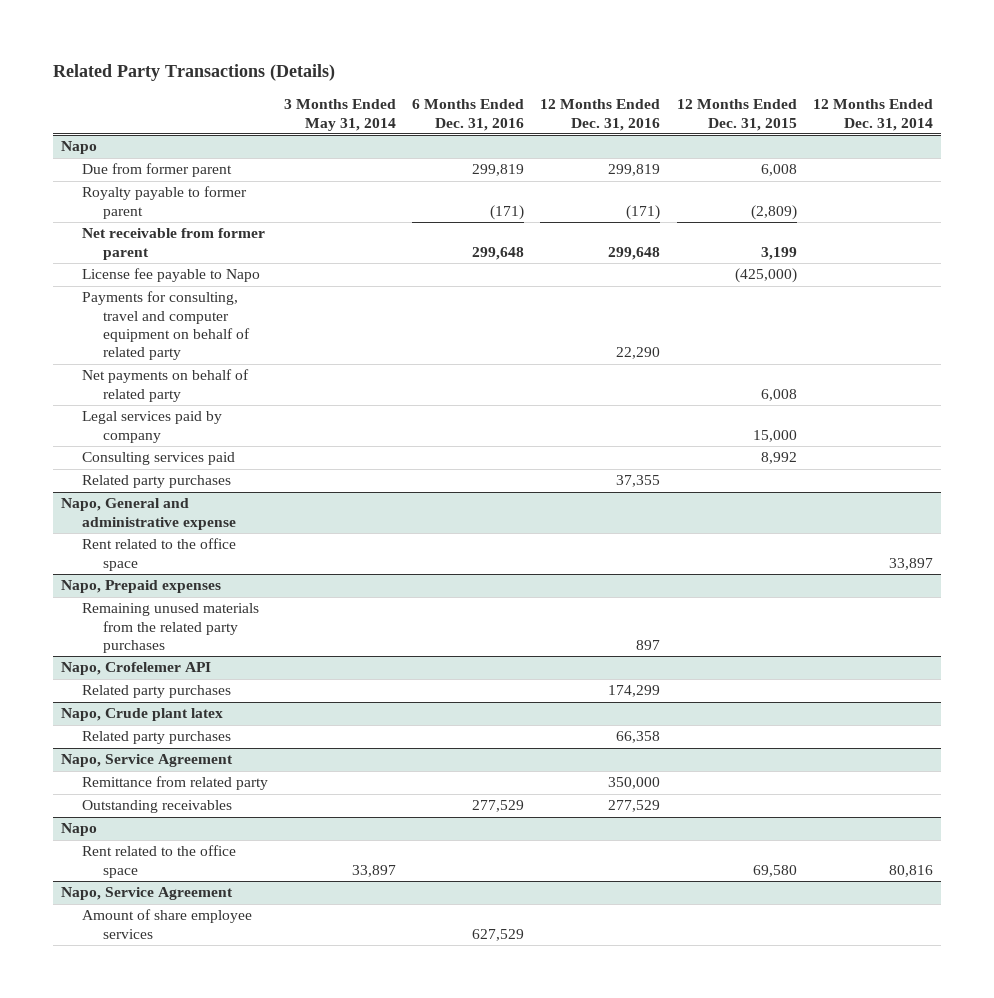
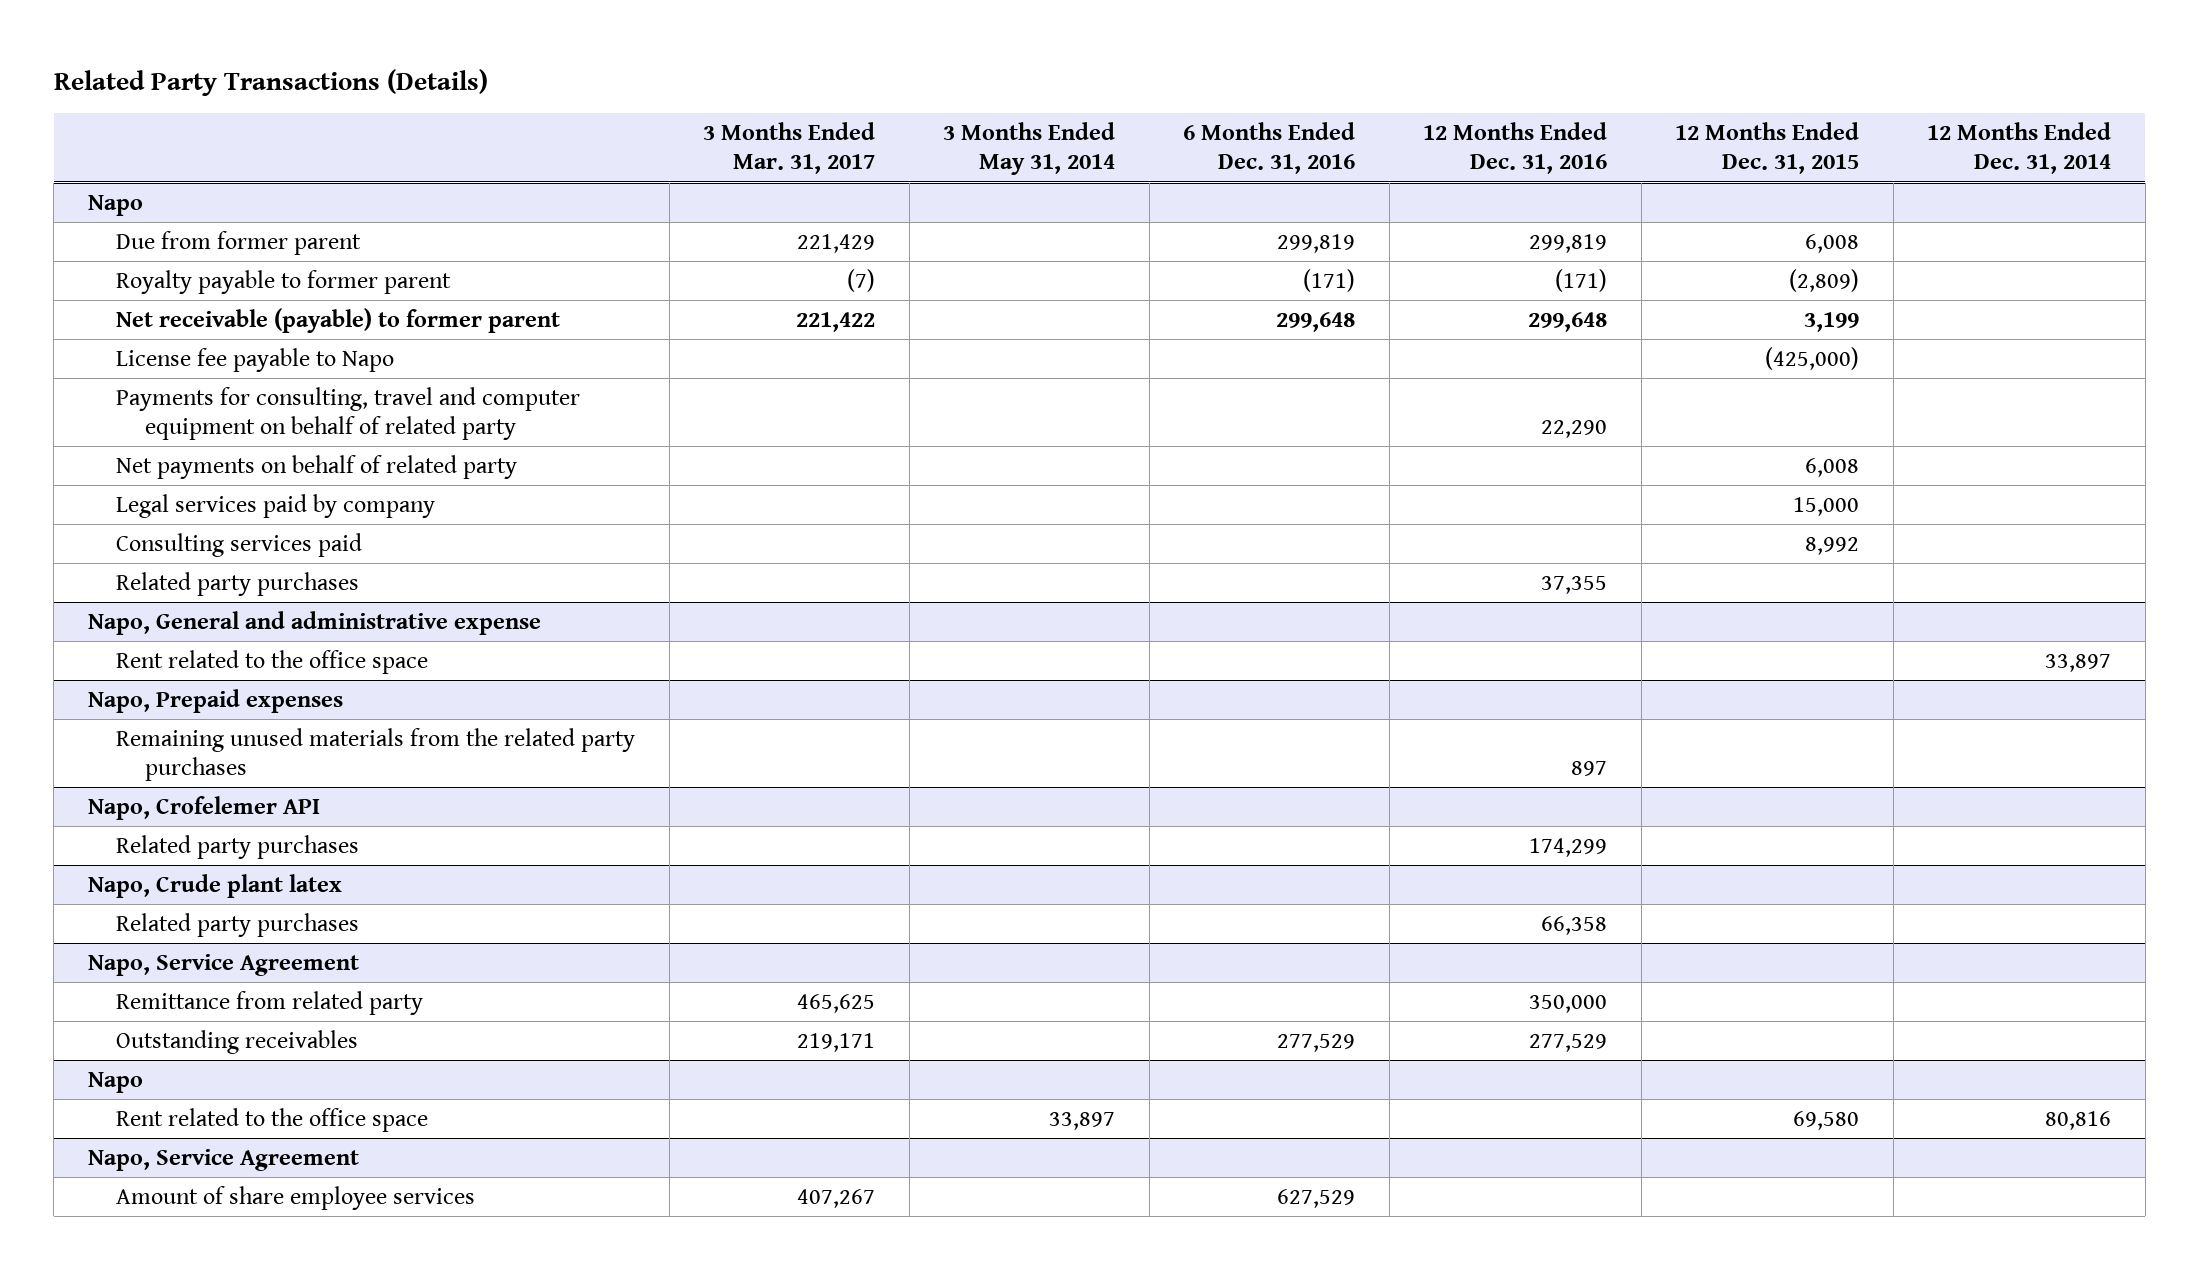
none -> [703,121,876,175] 3 Months Ended Mar. 31, 2017
[82,228,266,260] Net receivable from former parent -> [116,307,561,333] Net receivable (payable) to former parent

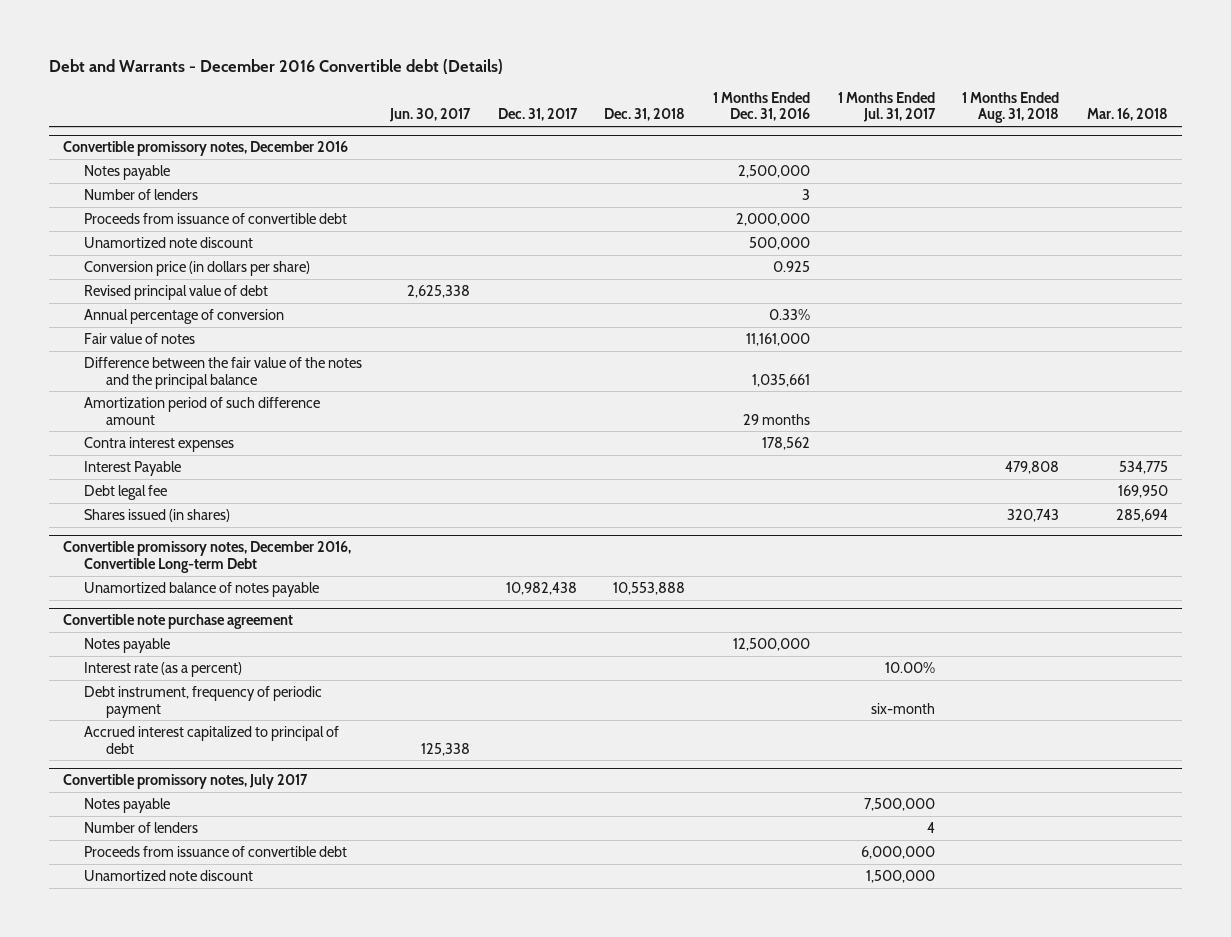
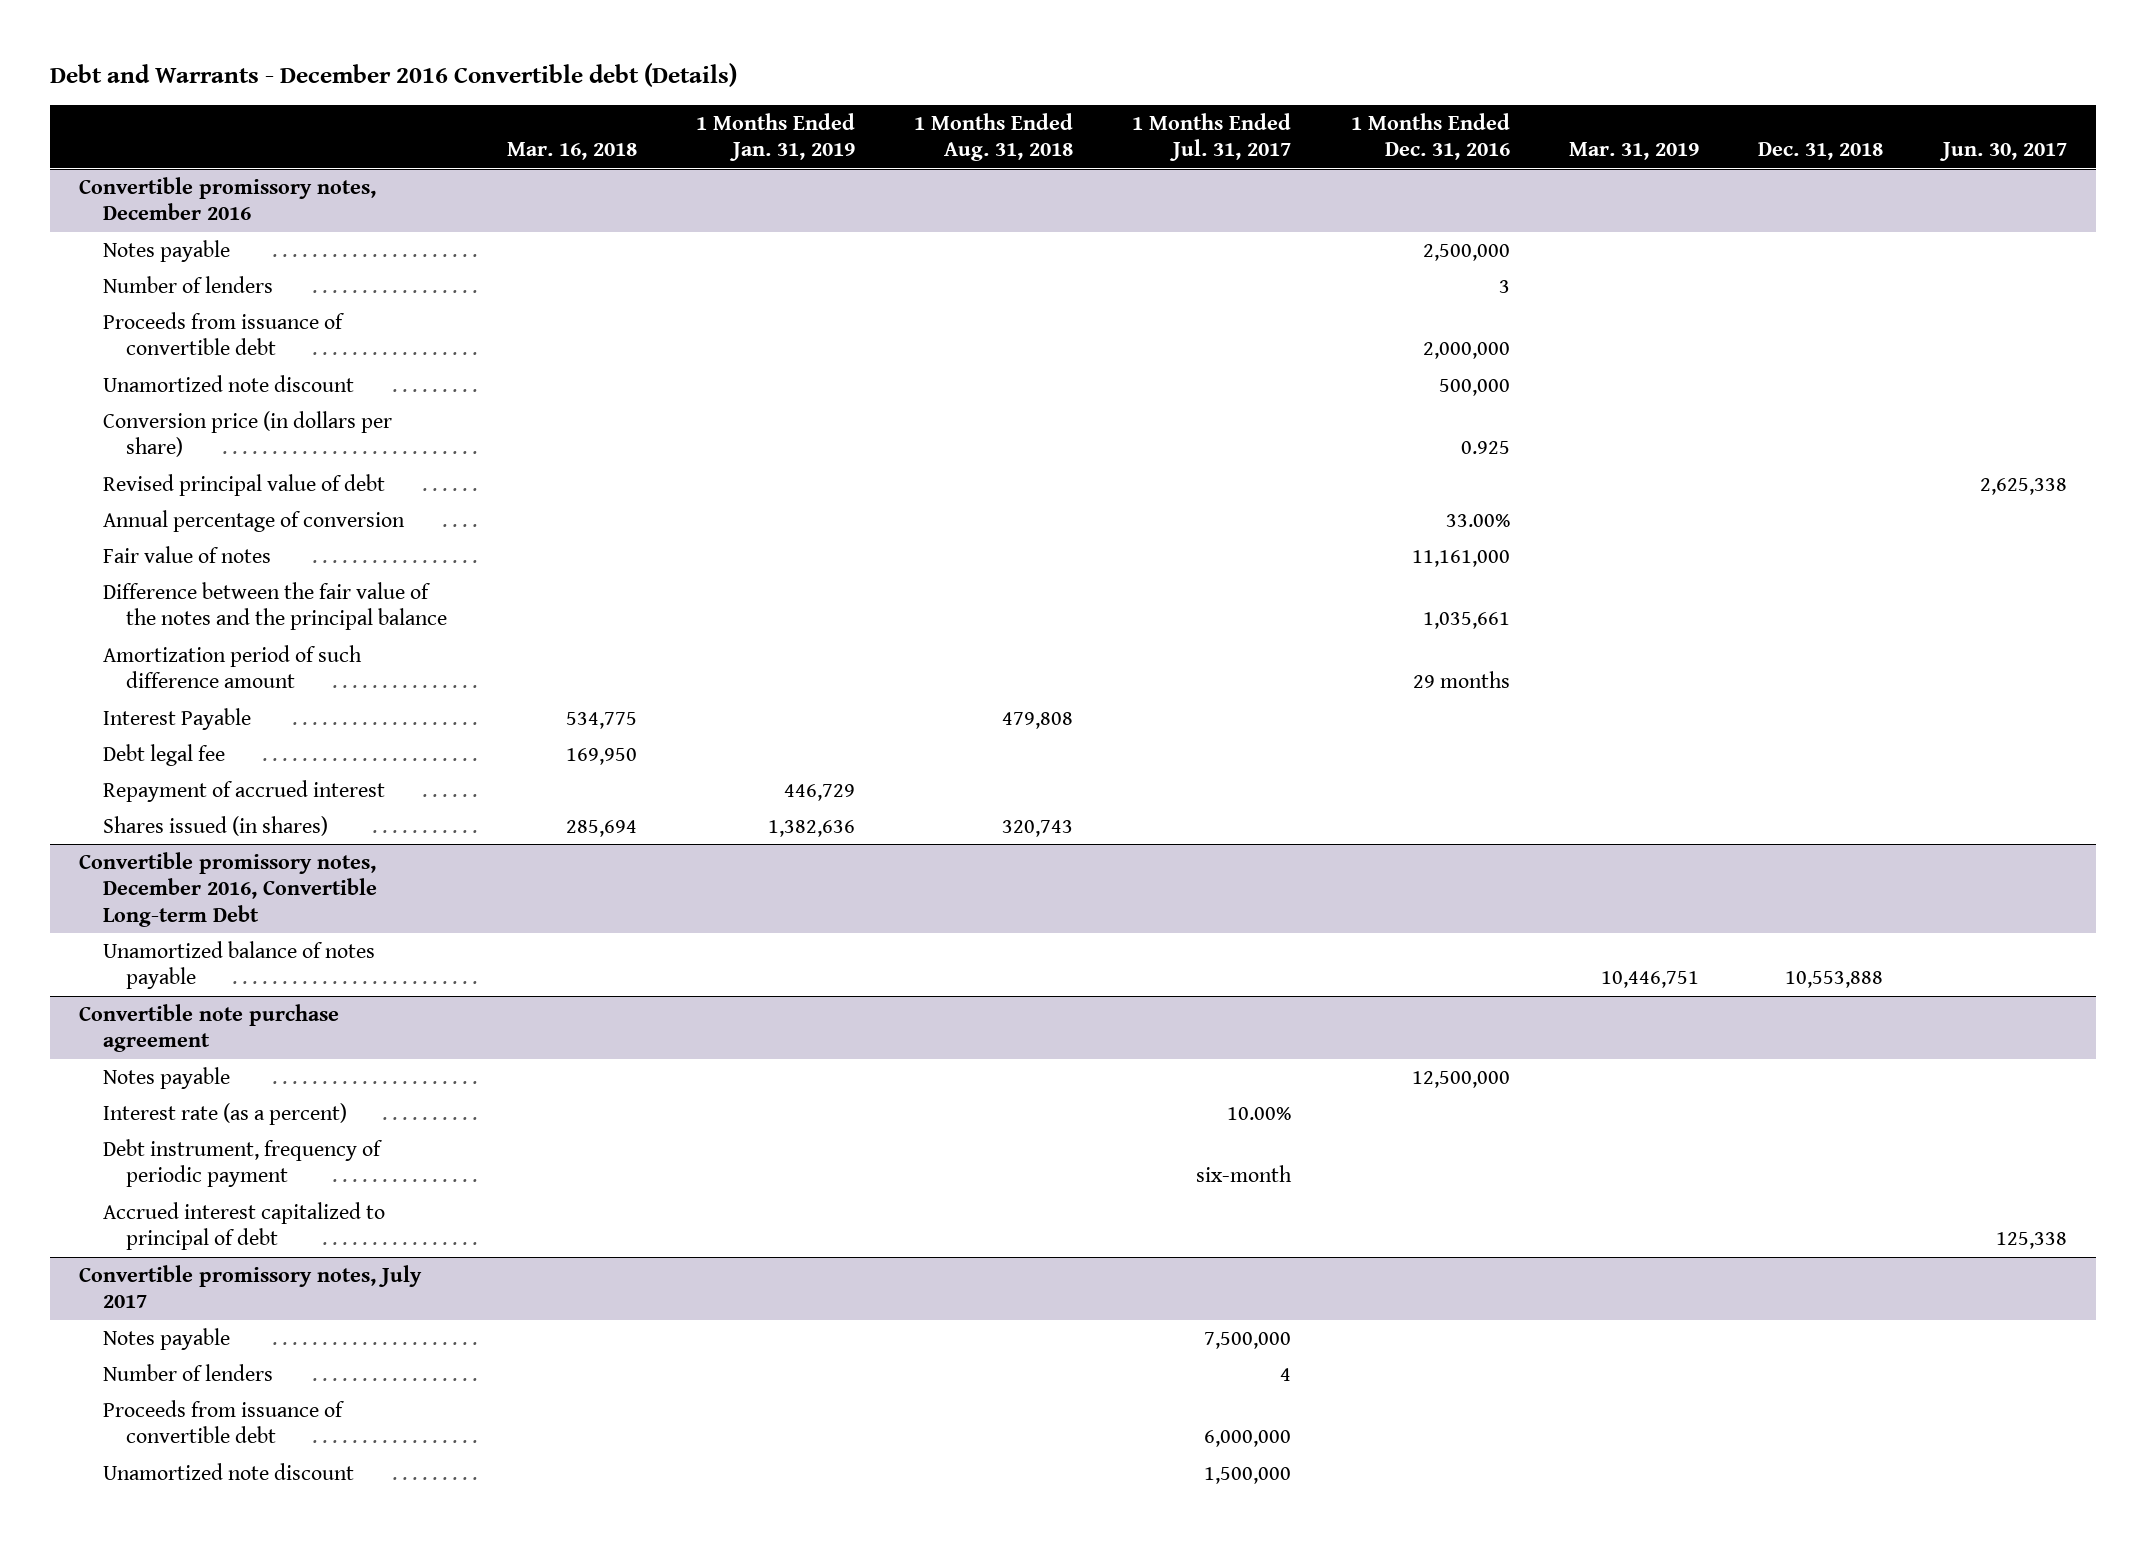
[497,108,578,122] Dec. 31, 2017 -> none
none -> [695,113,855,162] 1 Months Ended Jan. 31, 2019
none -> [1568,142,1699,161] Mar. 31, 2019
[768,308,810,320] 0.33% -> [1445,513,1510,527] 33.00%
[84,436,235,452] Contra interest expenses -> none
none -> [102,779,385,802] Repayment of accrued interest

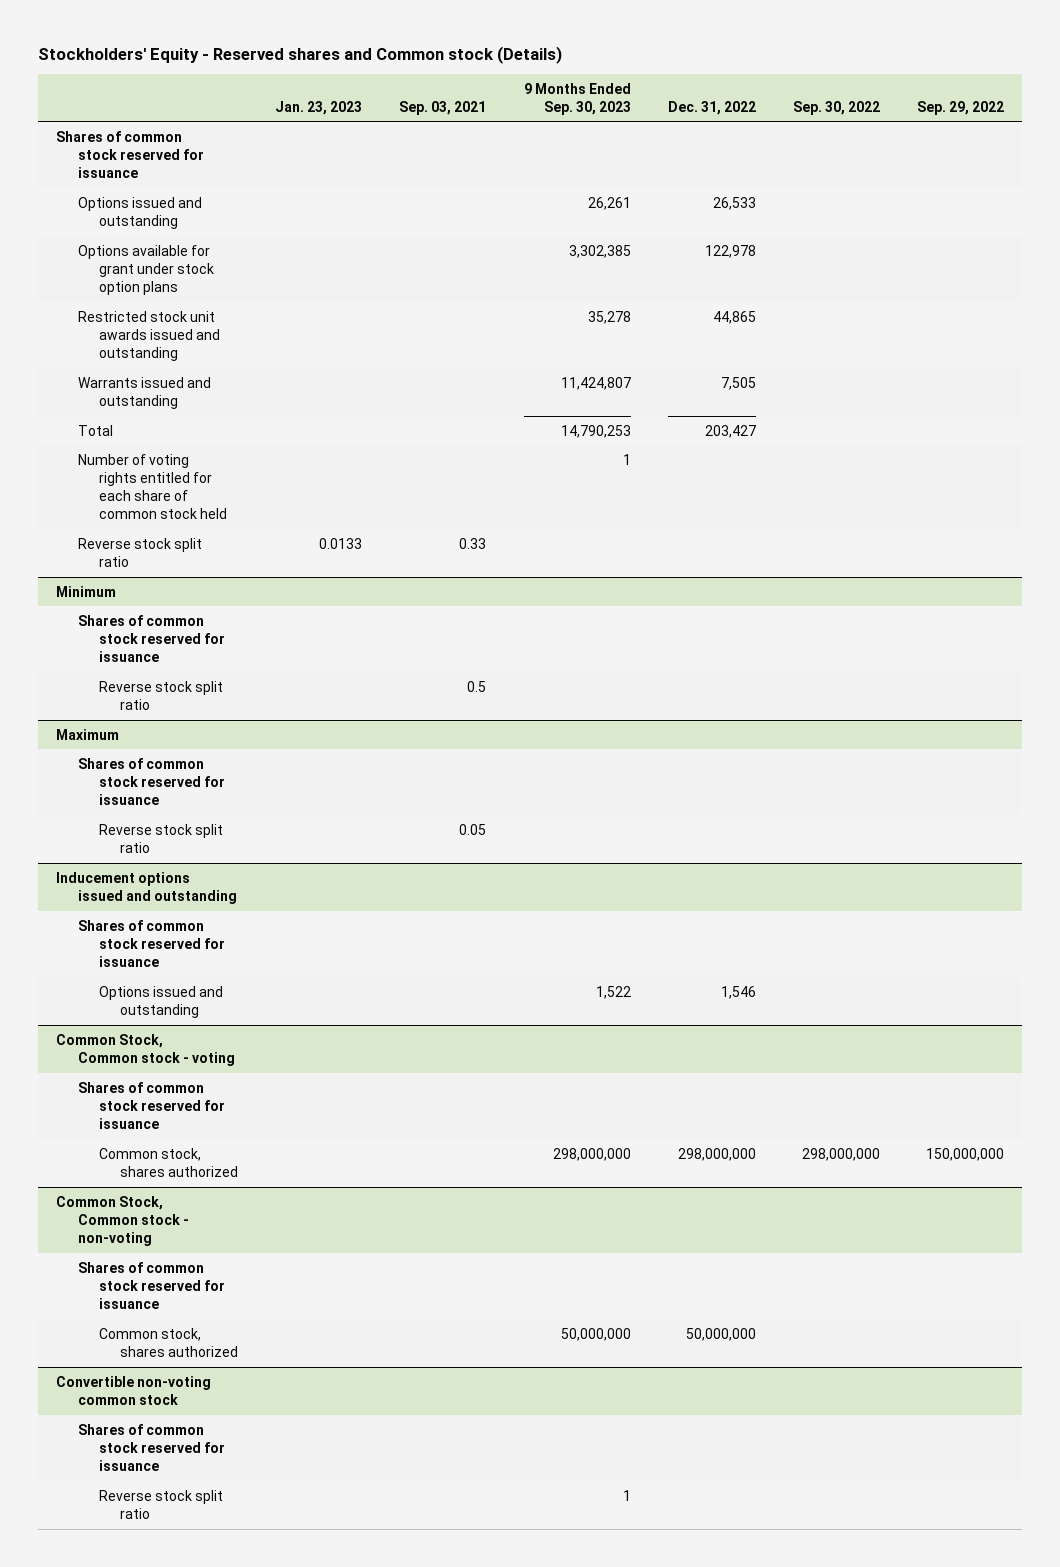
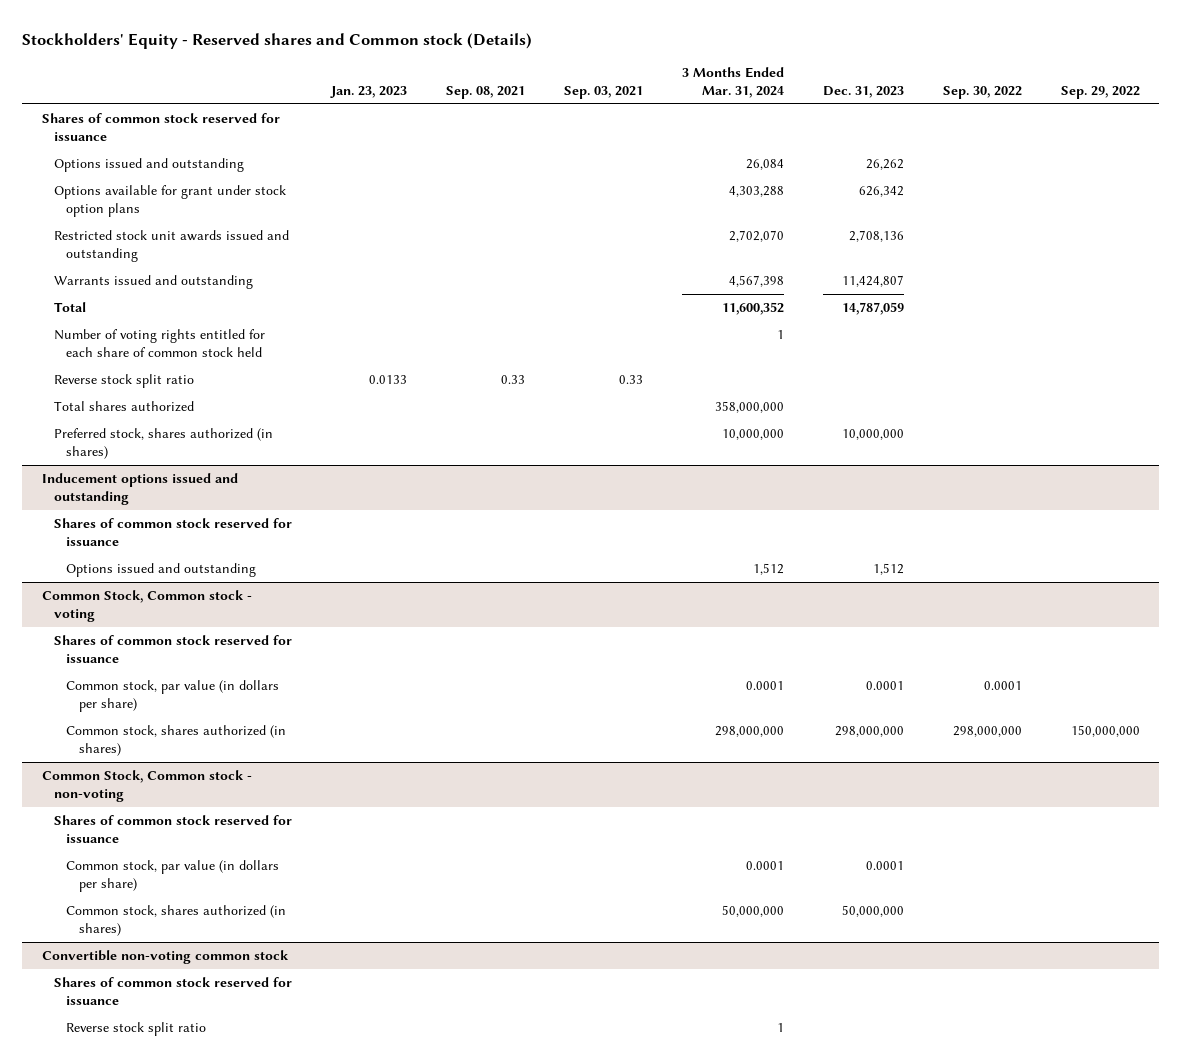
[523,82,631,115] 9 Months Ended Sep. 30, 2023 -> none
[667,100,756,115] Dec. 31, 2022 -> none
none -> [446,85,526,99] Sep. 08, 2021
none -> [681,66,784,98] 3 Months Ended Mar. 31, 2024
none -> [822,85,904,98] Dec. 31, 2023
[56,585,117,597] Minimum -> none
[77,614,225,663] Shares of common stock reserved for issuance -> none
[98,680,223,710] Reverse stock split ratio -> none
[56,728,120,740] Maximum -> none
[77,757,225,806] Shares of common stock reserved for issuance -> none
[98,823,223,853] Reverse stock split ratio -> none
none -> [54,401,195,413] Total shares authorized
none -> [54,428,274,459] Preferred stock, shares authorized (in shares)
none -> [66,680,280,712] Common stock, par value (in dollars per share)
[98,1147,239,1177] Common stock, shares authorized -> [66,725,287,756] Common stock, shares authorized (in shares)
none -> [66,860,280,892] Common stock, par value (in dollars per share)
[98,1327,239,1357] Common stock, shares authorized -> [66,905,287,936] Common stock, shares authorized (in shares)

